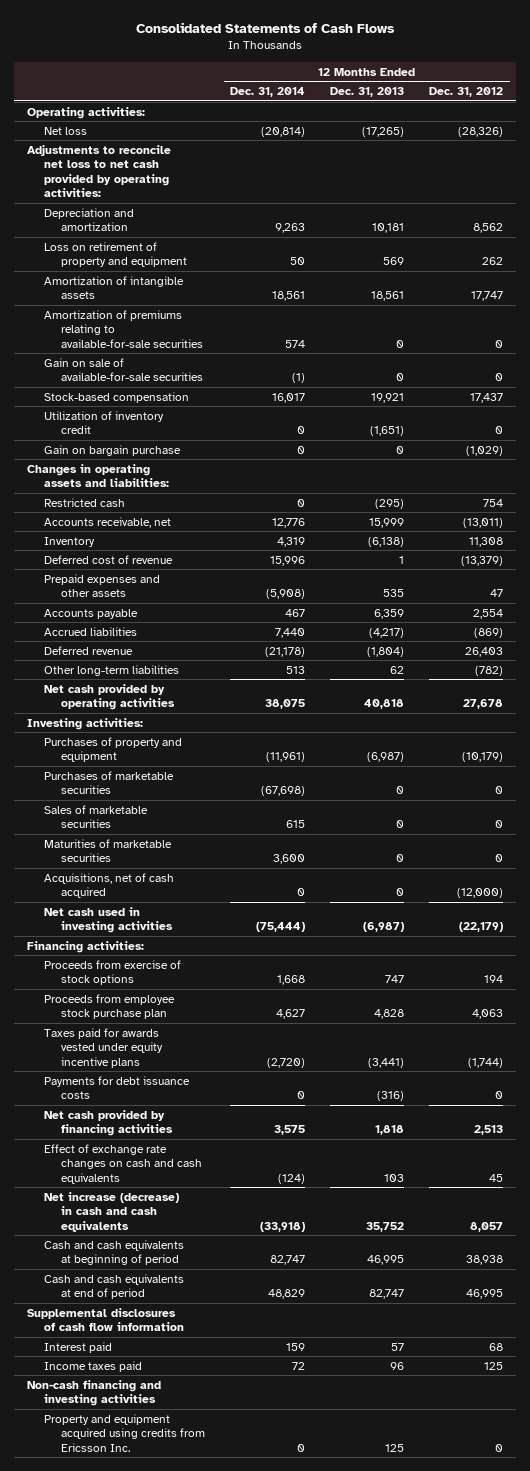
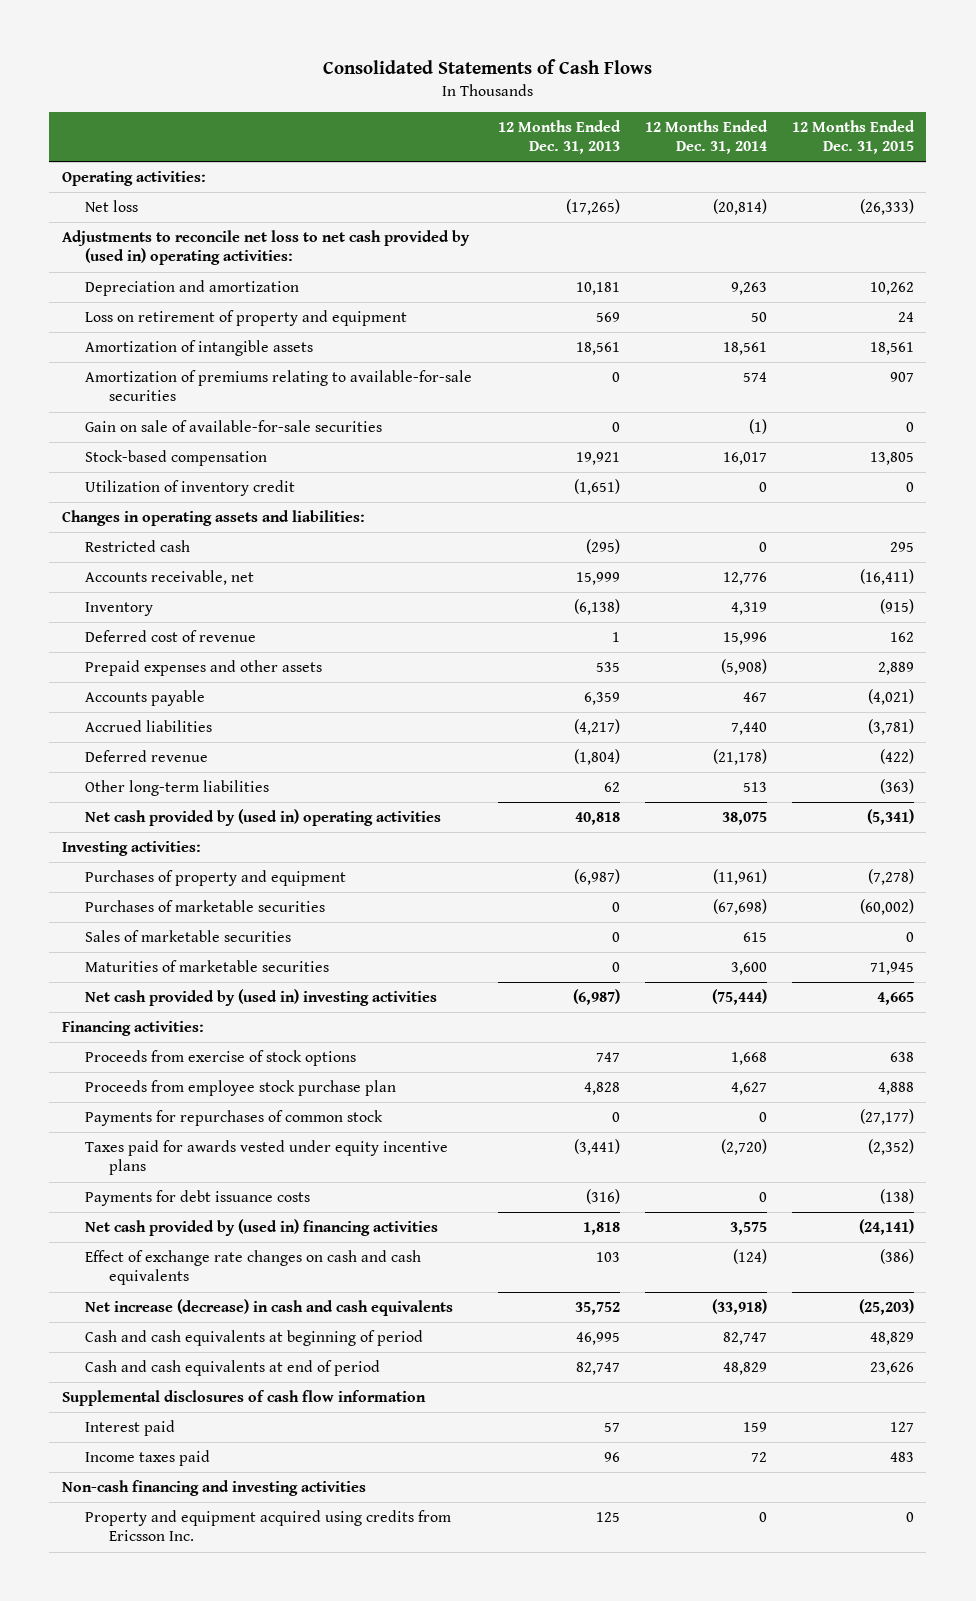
[429,86,504,97] Dec. 31, 2012 -> none
none -> [791,119,915,155] 12 Months Ended Dec. 31, 2015
[26,144,171,198] Adjustments to reconcile net loss to net cash provided by operating activities: -> [61,230,470,266] Adjustments to reconcile net loss to net cash provided by (used in) operating activities:
[43,444,181,456] Gain on bargain purchase -> none
[43,683,176,711] Net cash provided by operating activities -> [85,809,442,827] Net cash provided by (used in) operating activities
[43,872,174,899] Acquisitions, net of cash acquired -> none
[43,906,174,934] Net cash used in investing activities -> [85,989,438,1007] Net cash provided by (used in) investing activities
none -> [85,1110,384,1127] Payments for repurchases of common stock
[43,1109,174,1137] Net cash provided by financing activities -> [85,1219,439,1237] Net cash provided by (used in) financing activities

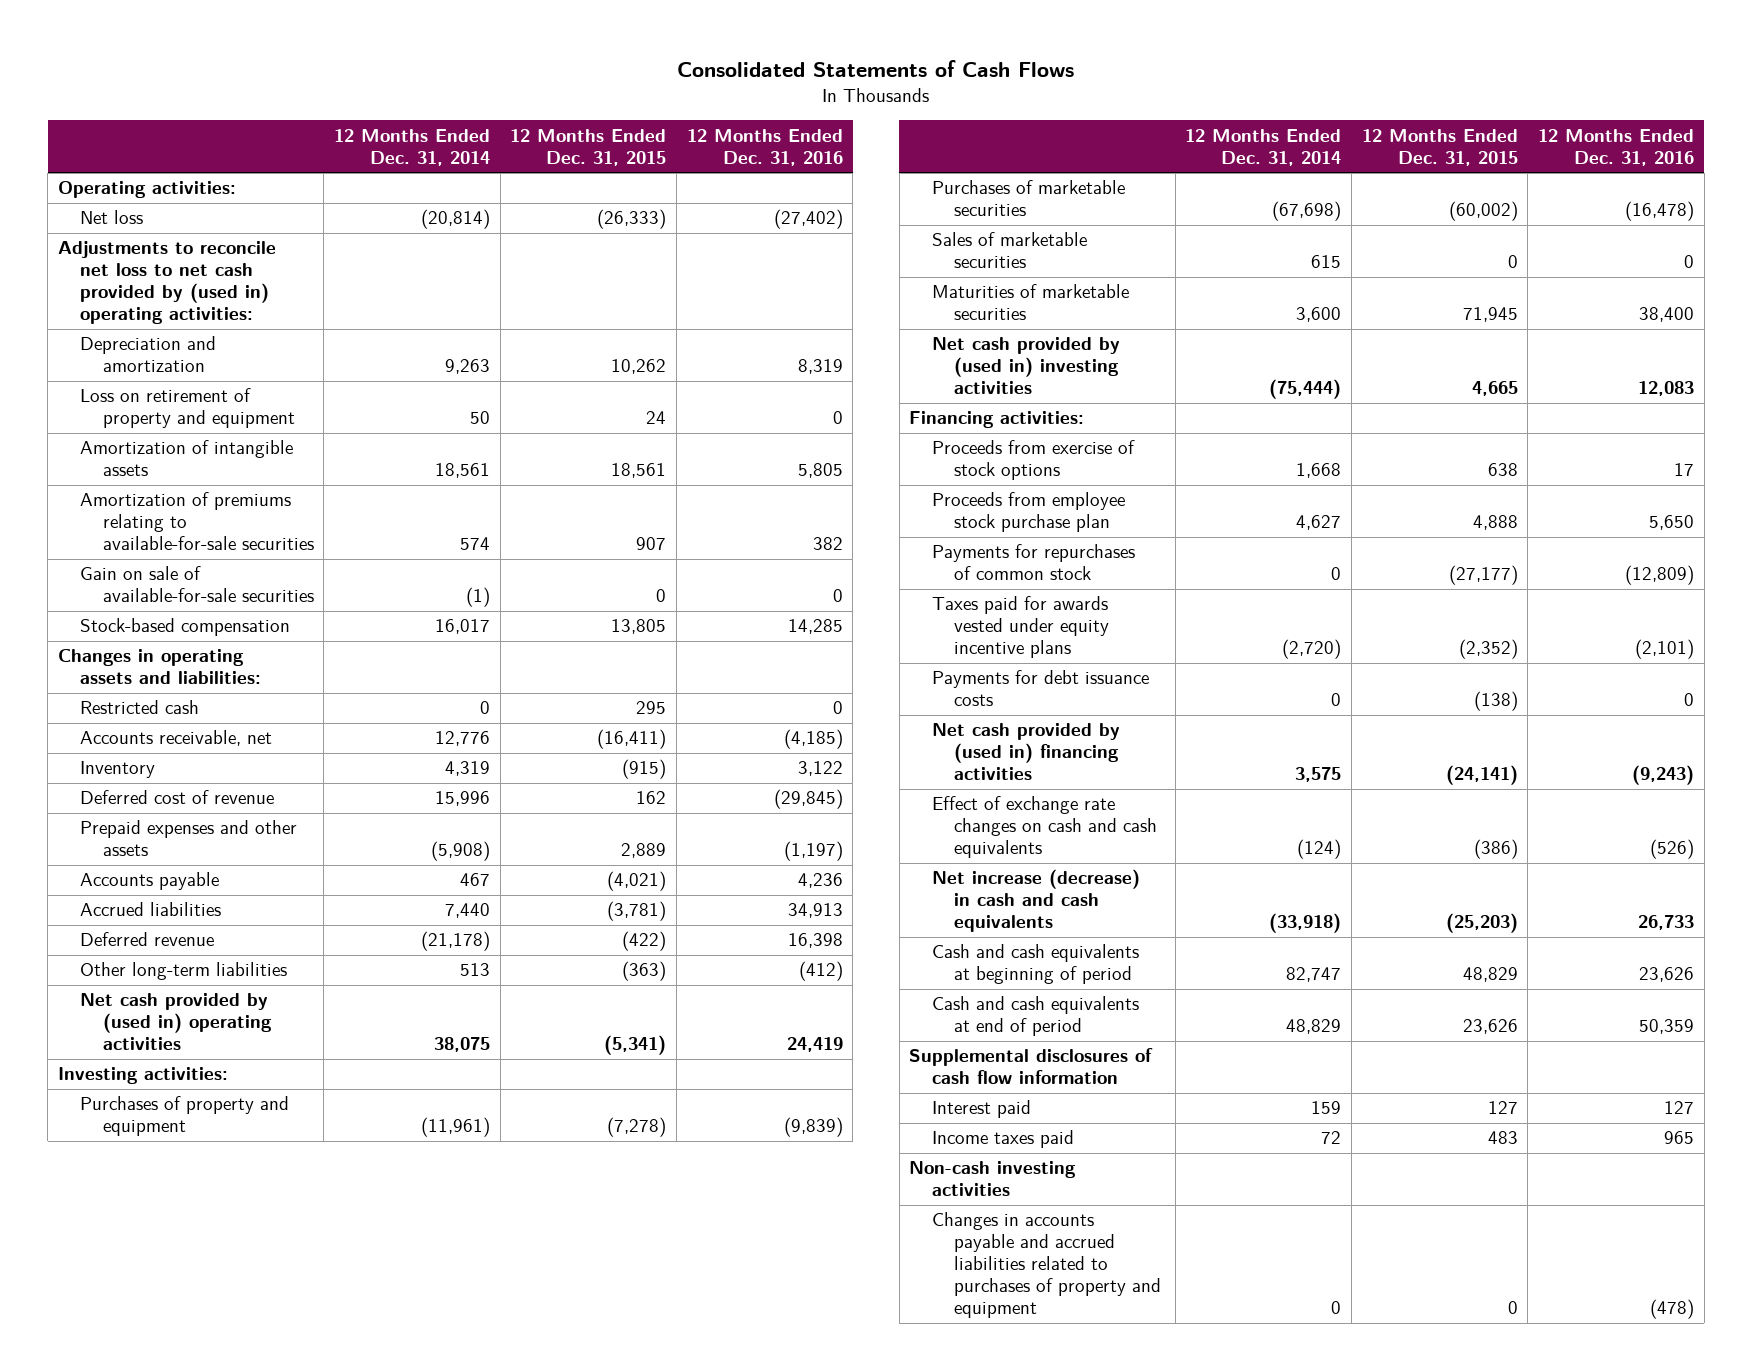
[497,119,621,155] 12 Months Ended Dec. 31, 2013 -> none
none -> [686,128,843,166] 12 Months Ended Dec. 31, 2016
[85,480,296,497] Utilization of inventory credit -> none
[85,1510,452,1542] Property and equipment acquired using credits from Ericsson Inc. -> none
[61,1480,366,1497] Non-cash financing and investing activities -> [909,1161,1077,1197] Non-cash investing activities
none -> [931,1212,1161,1319] Changes in accounts payable and accrued liabilities related to purchases of property and equipment

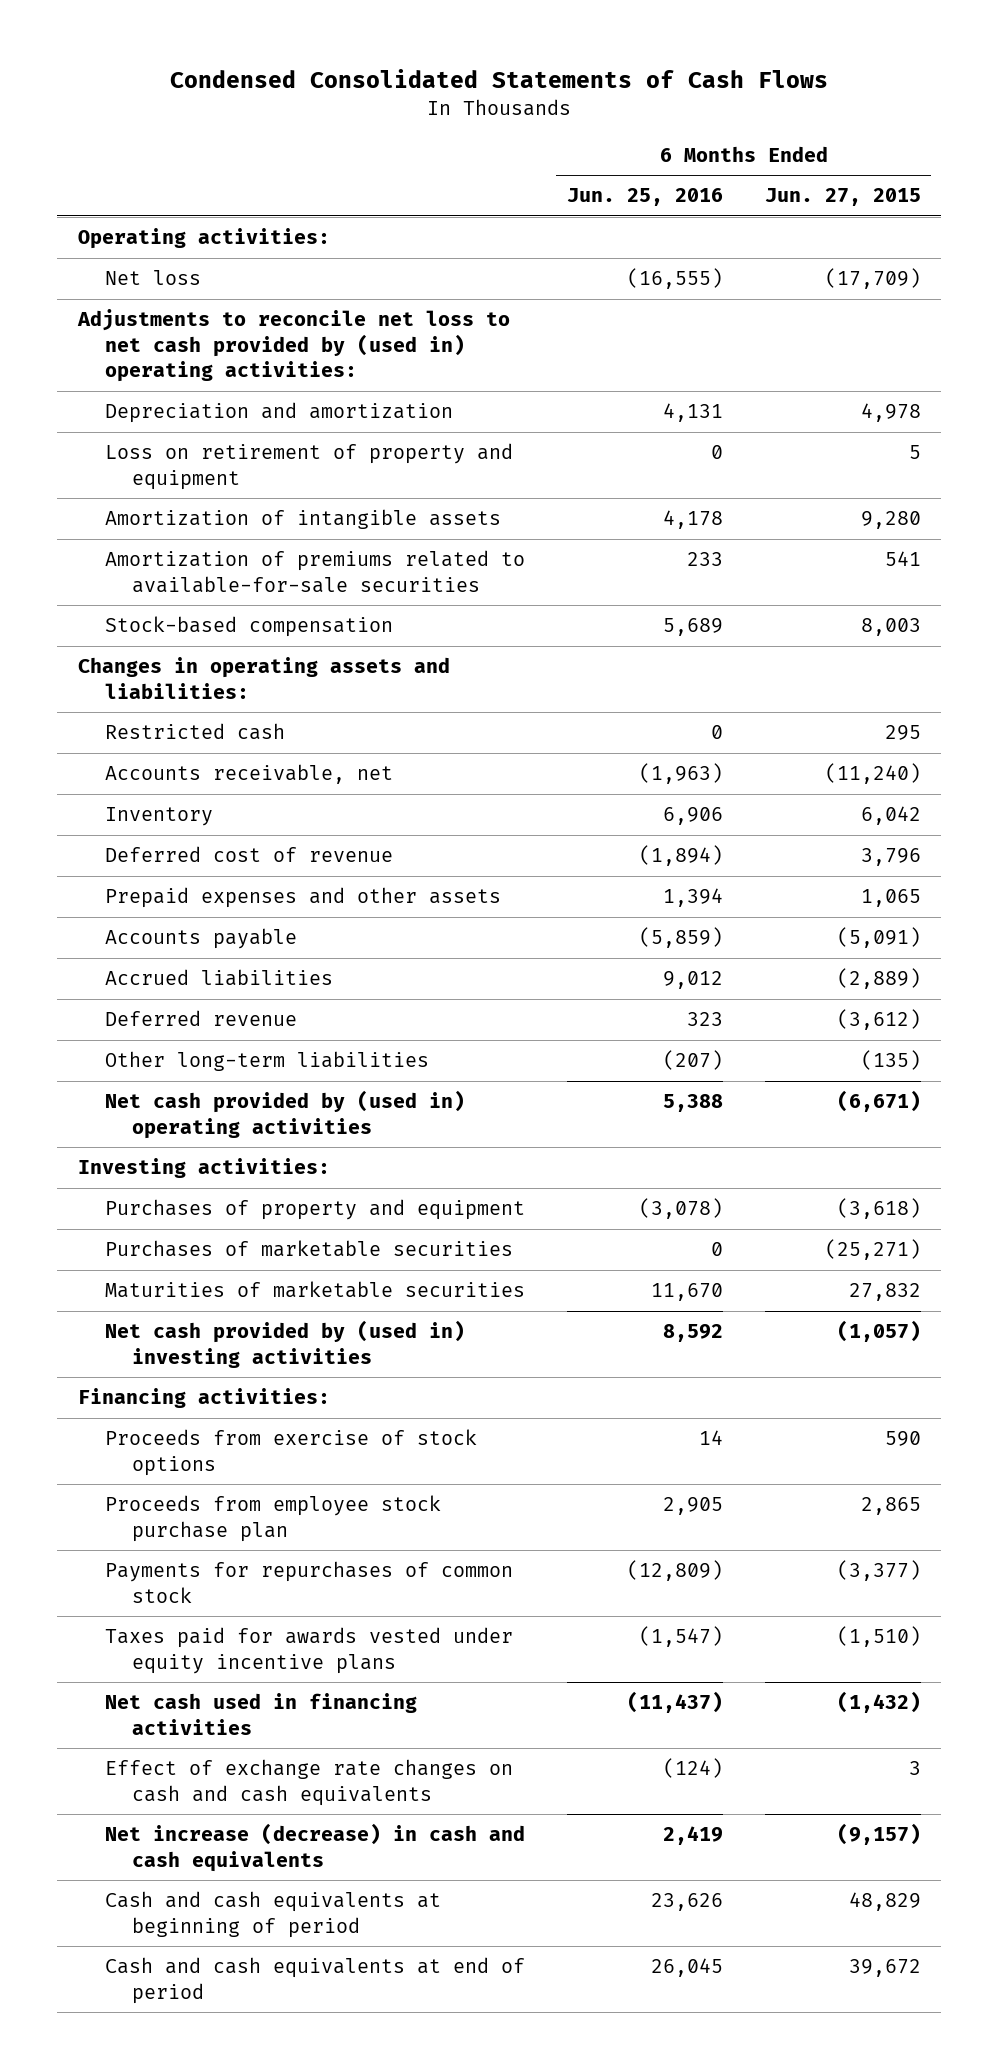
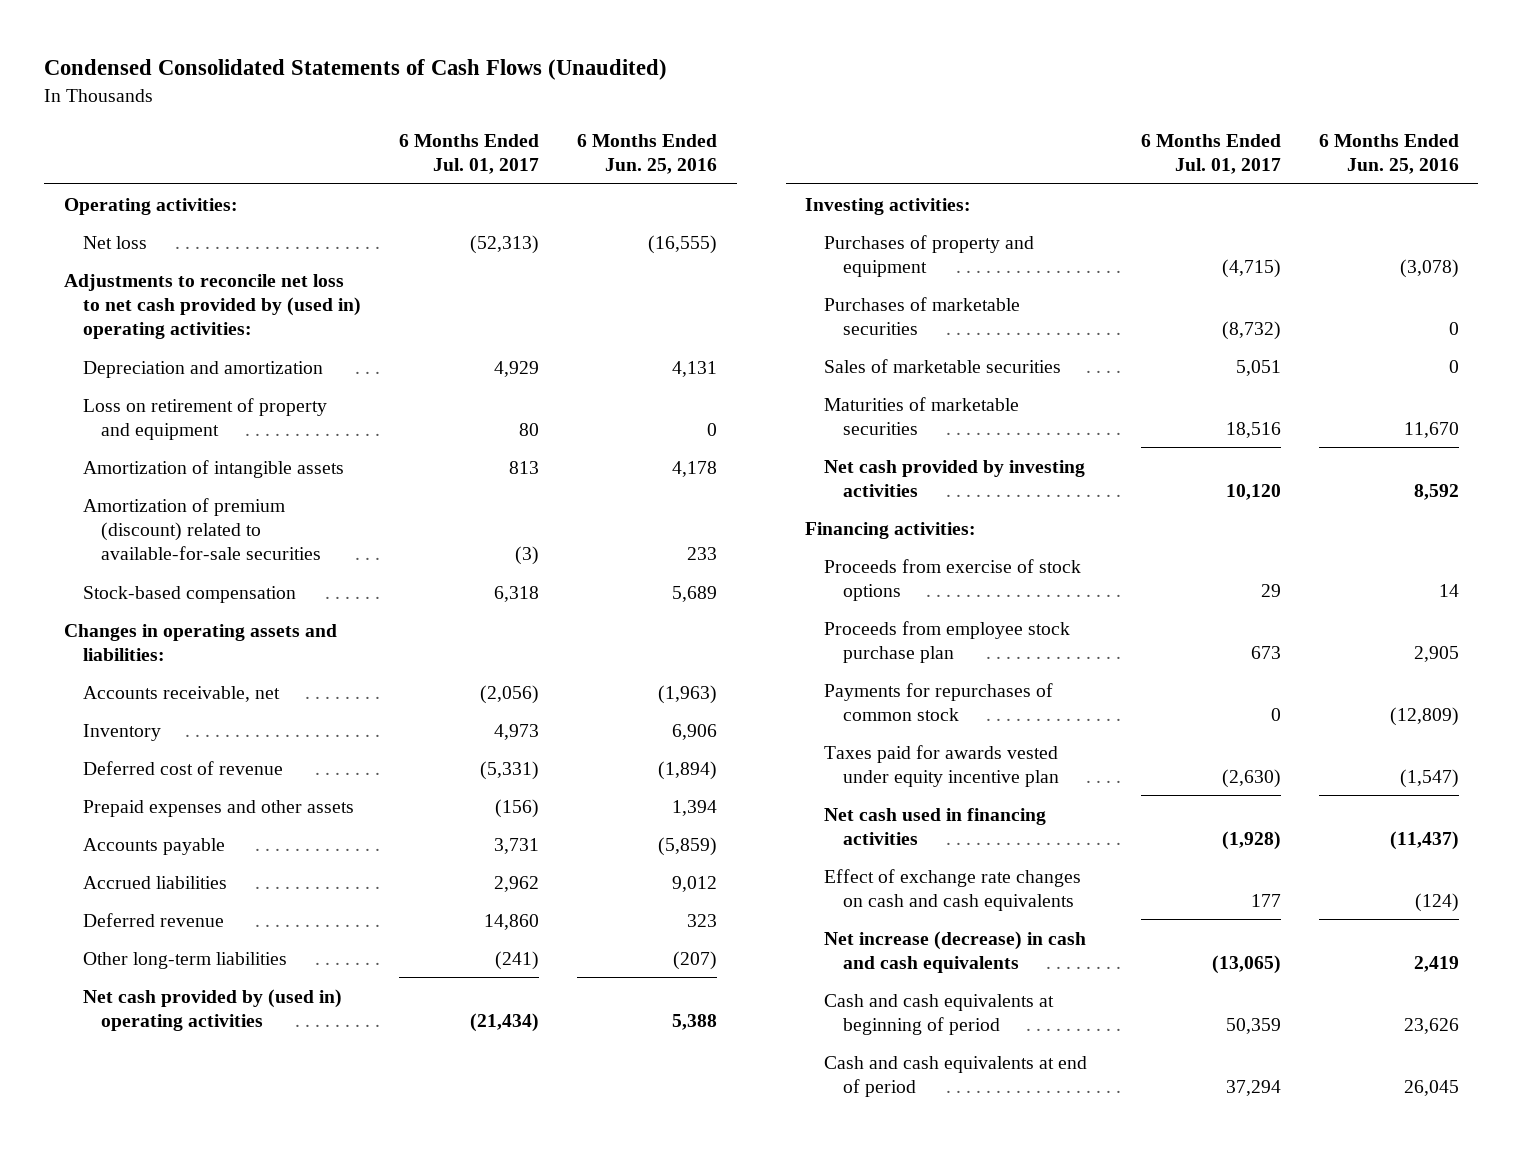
[170,68,829,88] Condensed Consolidated Statements of Cash Flows -> [44,59,668,81] Condensed Consolidated Statements of Cash Flows (Unaudited)
[764,188,921,207] Jun. 27, 2015 -> none
none -> [398,133,539,175] 6 Months Ended Jul. 01, 2017
[105,550,526,593] Amortization of premiums related to available-for-sale securities -> [82,497,322,560] Amortization of premium (discount) related to available-for-sale securities
[105,723,286,741] Restricted cash -> none
none -> [824,358,1062,373] Sales of marketable securities
[105,1320,466,1368] Net cash provided by (used in) investing activities -> [824,459,1086,497] Net cash provided by investing activities
[105,1627,514,1674] Taxes paid for awards vested under equity incentive plans -> [824,744,1059,787] Taxes paid for awards vested under equity incentive plan

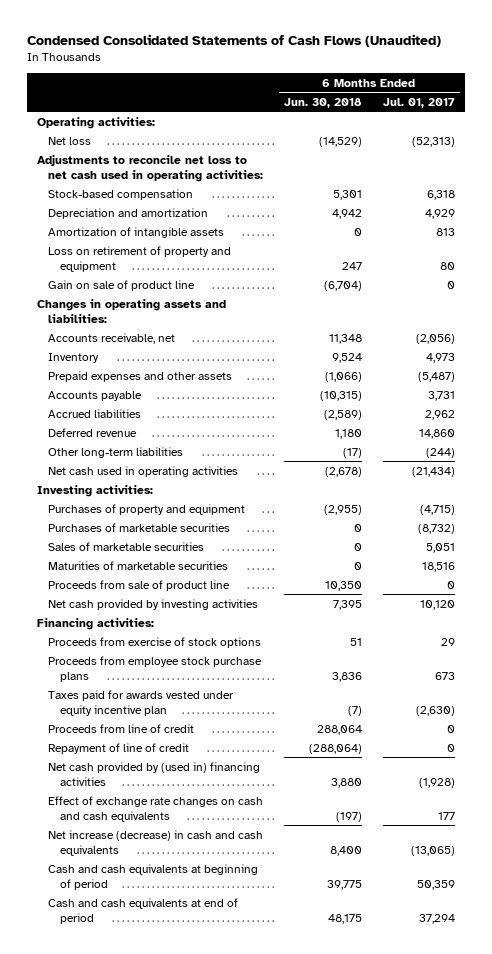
[577,133,718,175] 6 Months Ended Jun. 25, 2016 -> none
none -> [283,97,362,108] Jun. 30, 2018
[63,273,361,339] Adjustments to reconcile net loss to net cash provided by (used in) operating activities: -> [36,154,264,182] Adjustments to reconcile net loss to net cash used in operating activities:
[82,585,296,603] Stock-based compensation -> [48,188,194,200] Stock-based compensation
[82,497,322,560] Amortization of premium (discount) related to available-for-sale securities -> none
[82,397,327,440] Loss on retirement of property and equipment -> [48,245,232,272] Loss on retirement of property and equipment
none -> [48,279,196,291] Gain on sale of product line
[82,760,283,775] Deferred cost of revenue -> none
[494,798,539,818] (156) -> [417,371,455,382] (5,487)
[494,950,539,970] (241) -> [425,447,455,458] (244)
[82,988,342,1031] Net cash provided by (used in) operating activities -> [48,465,239,477] Net cash used in operating activities
none -> [48,579,231,591] Proceeds from sale of product line
[824,682,1054,721] Payments for repurchases of common stock -> none
[824,620,1071,663] Proceeds from employee stock purchase plan -> [48,655,263,682] Proceeds from employee stock purchase plans
none -> [48,723,195,733] Proceeds from line of credit
none -> [48,742,190,754] Repayment of line of credit
[824,807,1047,845] Net cash used in financing activities -> [48,761,261,786] Net cash provided by (used in) financing activities

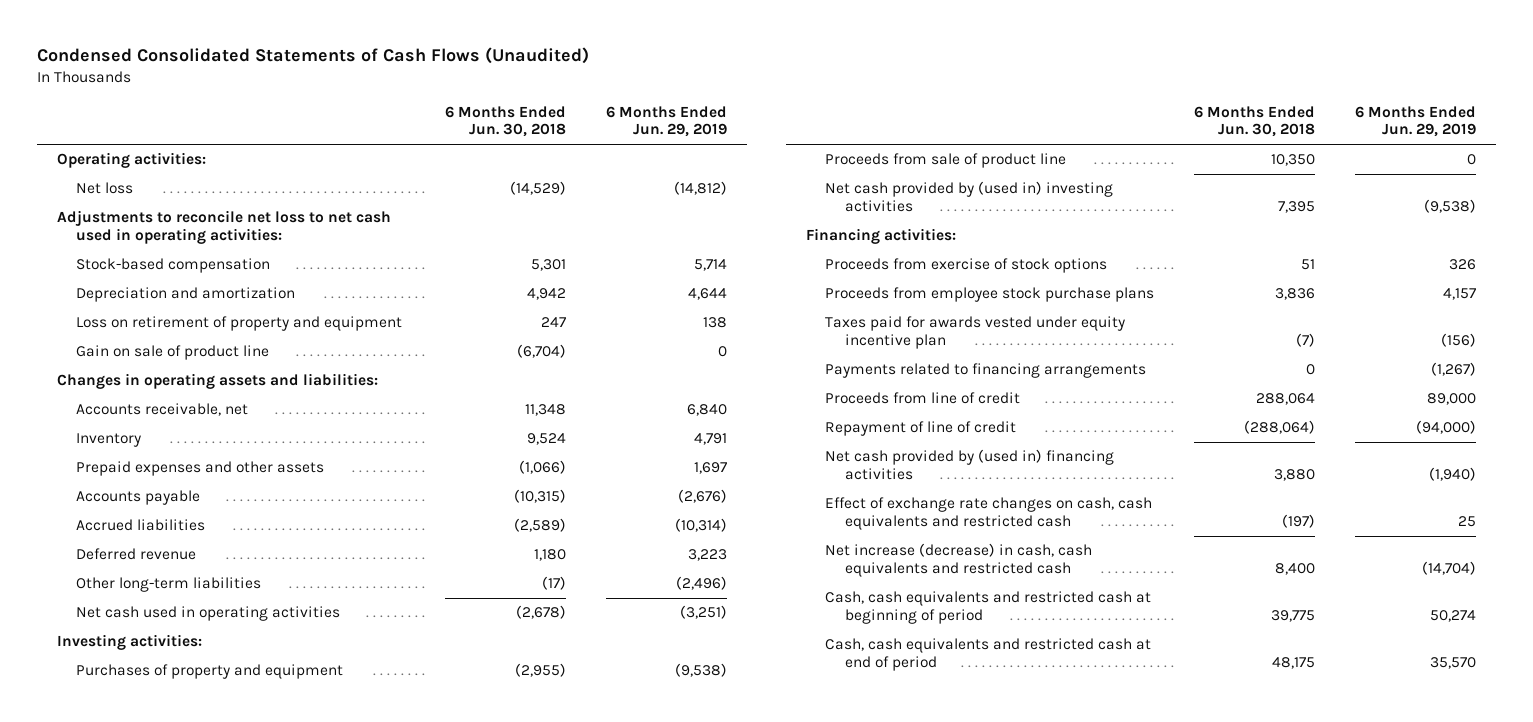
[382,97,455,108] Jul. 01, 2017 -> none
none -> [606,105,728,138] 6 Months Ended Jun. 29, 2019
[48,226,225,238] Amortization of intangible assets -> none
[48,522,231,532] Purchases of marketable securities -> none
[48,541,205,551] Sales of marketable securities -> none
[48,560,229,570] Maturities of marketable securities -> none
[48,598,259,610] Net cash provided by investing activities -> [825,181,1114,213] Net cash provided by (used in) investing activities
none -> [825,363,1147,379] Payments related to financing arrangements
[48,795,264,822] Effect of exchange rate changes on cash and cash equivalents -> [825,497,1153,531] Effect of exchange rate changes on cash, cash equivalents and restricted cash
[48,829,264,856] Net increase (decrease) in cash and cash equivalents -> [825,543,1093,578] Net increase (decrease) in cash, cash equivalents and restricted cash
[48,863,259,890] Cash and cash equivalents at beginning of period -> [825,591,1152,625] Cash, cash equivalents and restricted cash at beginning of period
[48,897,239,924] Cash and cash equivalents at end of period -> [825,638,1152,672] Cash, cash equivalents and restricted cash at end of period

